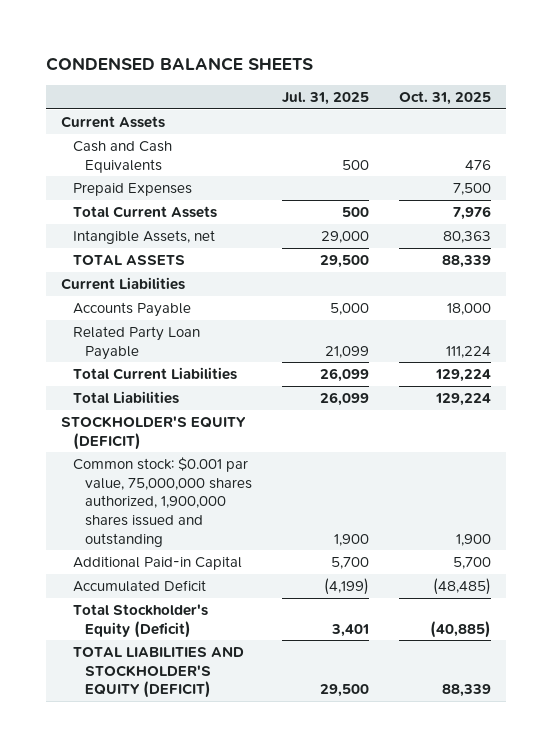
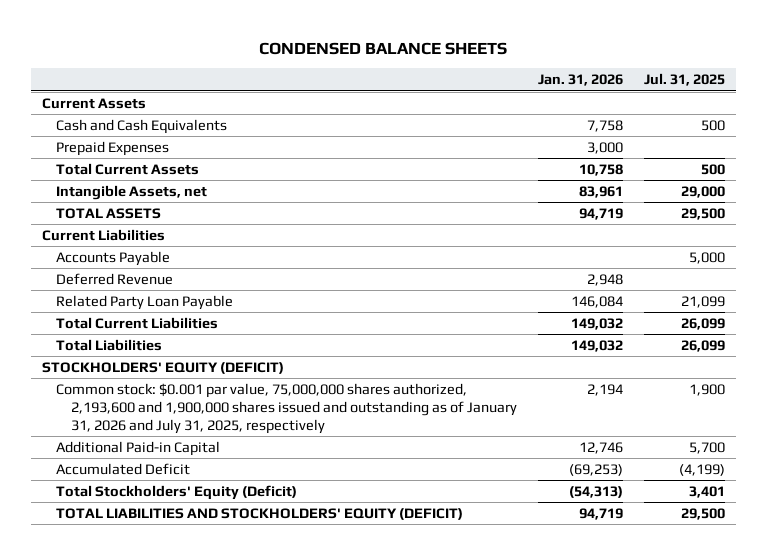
[398,90,491,105] Oct. 31, 2025 -> none
none -> [538,74,624,87] Jan. 31, 2026
none -> [56,272,174,285] Deferred Revenue
[61,415,247,450] STOCKHOLDER'S EQUITY (DEFICIT) -> [41,361,284,374] STOCKHOLDERS' EQUITY (DEFICIT)
[72,456,252,547] Common stock: $0.001 par value, 75,000,000 shares authorized, 1,900,000 shares issued and outstanding -> [56,382,517,434] Common stock: $0.001 par value, 75,000,000 shares authorized, 2,193,600 and 1,900,000 shares issued and outstanding as of January 31, 2026 and July 31, 2025, respectively
[72,603,208,638] Total Stockholder's Equity (Deficit) -> [56,484,298,500] Total Stockholders' Equity (Deficit)
[72,646,244,699] TOTAL LIABILITIES AND STOCKHOLDER'S EQUITY (DEFICIT) -> [56,507,464,520] TOTAL LIABILITIES AND STOCKHOLDERS' EQUITY (DEFICIT)

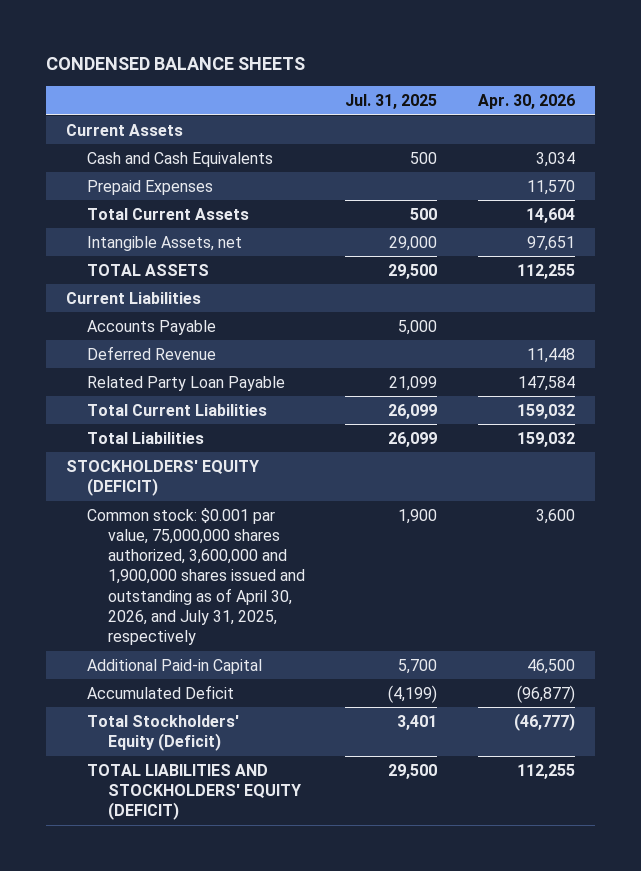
[538,74,624,87] Jan. 31, 2026 -> none
none -> [477,93,575,109] Apr. 30, 2026
[56,382,517,434] Common stock: $0.001 par value, 75,000,000 shares authorized, 2,193,600 and 1,900,000 shares issued and outstanding as of January 31, 2026 and July 31, 2025, respectively -> [86,507,305,646] Common stock: $0.001 par value, 75,000,000 shares authorized, 3,600,000 and 1,900,000 shares issued and outstanding as of April 30, 2026, and July 31, 2025, respectively

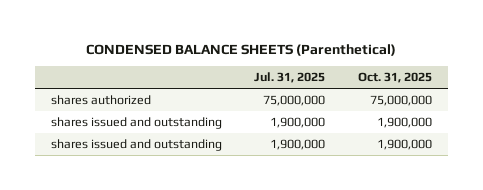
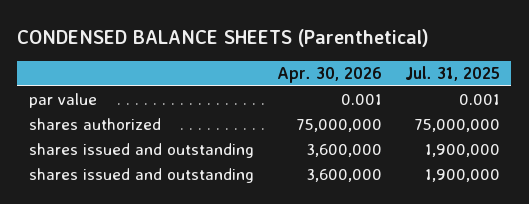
[357,72,432,84] Oct. 31, 2025 -> none
none -> [276,67,382,84] Apr. 30, 2026
none -> [28,93,97,109] par value

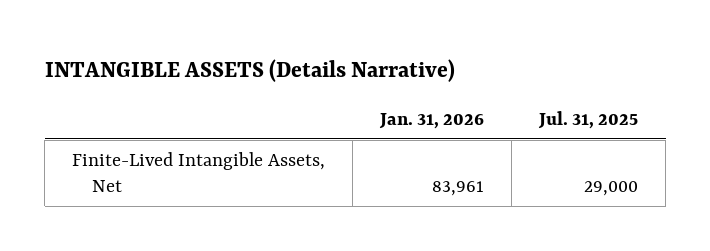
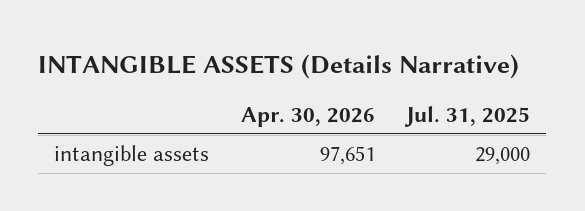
[379,112,485,129] Jan. 31, 2026 -> none
none -> [240,107,375,128] Apr. 30, 2026
[72,152,326,192] Finite-Lived Intangible Assets, Net -> [54,145,210,167] intangible assets

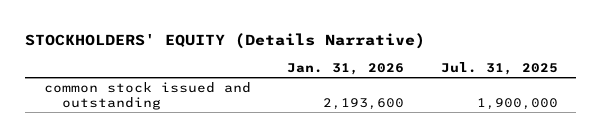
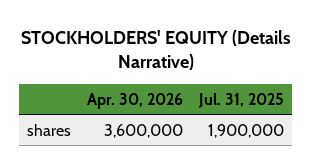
[287,62,405,75] Jan. 31, 2026 -> none
none -> [87,92,184,109] Apr. 30, 2026
[43,82,251,110] common stock issued and outstanding -> [27,123,72,136] shares

